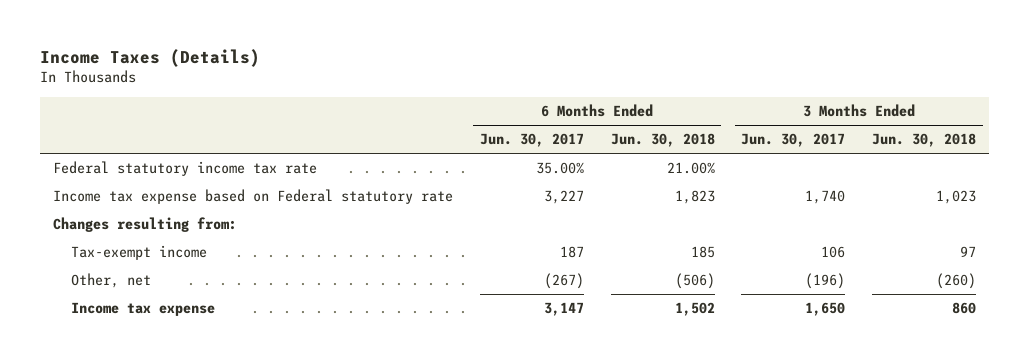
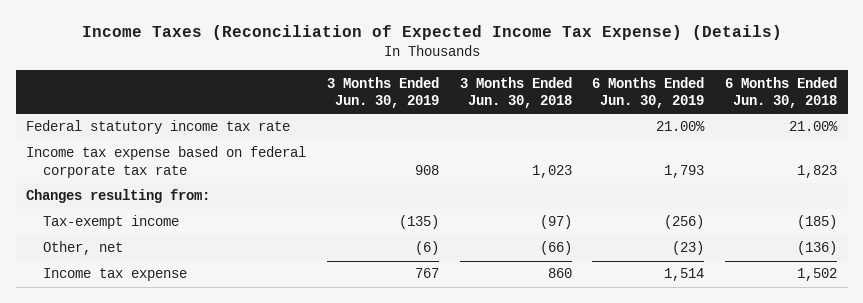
[40,48,261,67] Income Taxes (Details) -> [81,25,782,41] Income Taxes (Reconciliation of Expected Income Tax Expense) (Details)
[480,133,585,148] Jun. 30, 2017 -> none
[741,133,846,148] Jun. 30, 2017 -> none
none -> [326,76,439,109] 3 Months Ended Jun. 30, 2019
none -> [592,76,705,109] 6 Months Ended Jun. 30, 2019
[53,189,454,205] Income tax expense based on Federal statutory rate -> [26,146,307,178] Income tax expense based on federal corporate tax rate
[690,246,715,259] 185 -> [797,215,838,230] (185)
[959,246,976,258] 97 -> [539,215,572,230] (97)
[674,273,715,290] (506) -> [797,241,838,256] (136)
[935,273,976,290] (260) -> [539,241,572,256] (66)

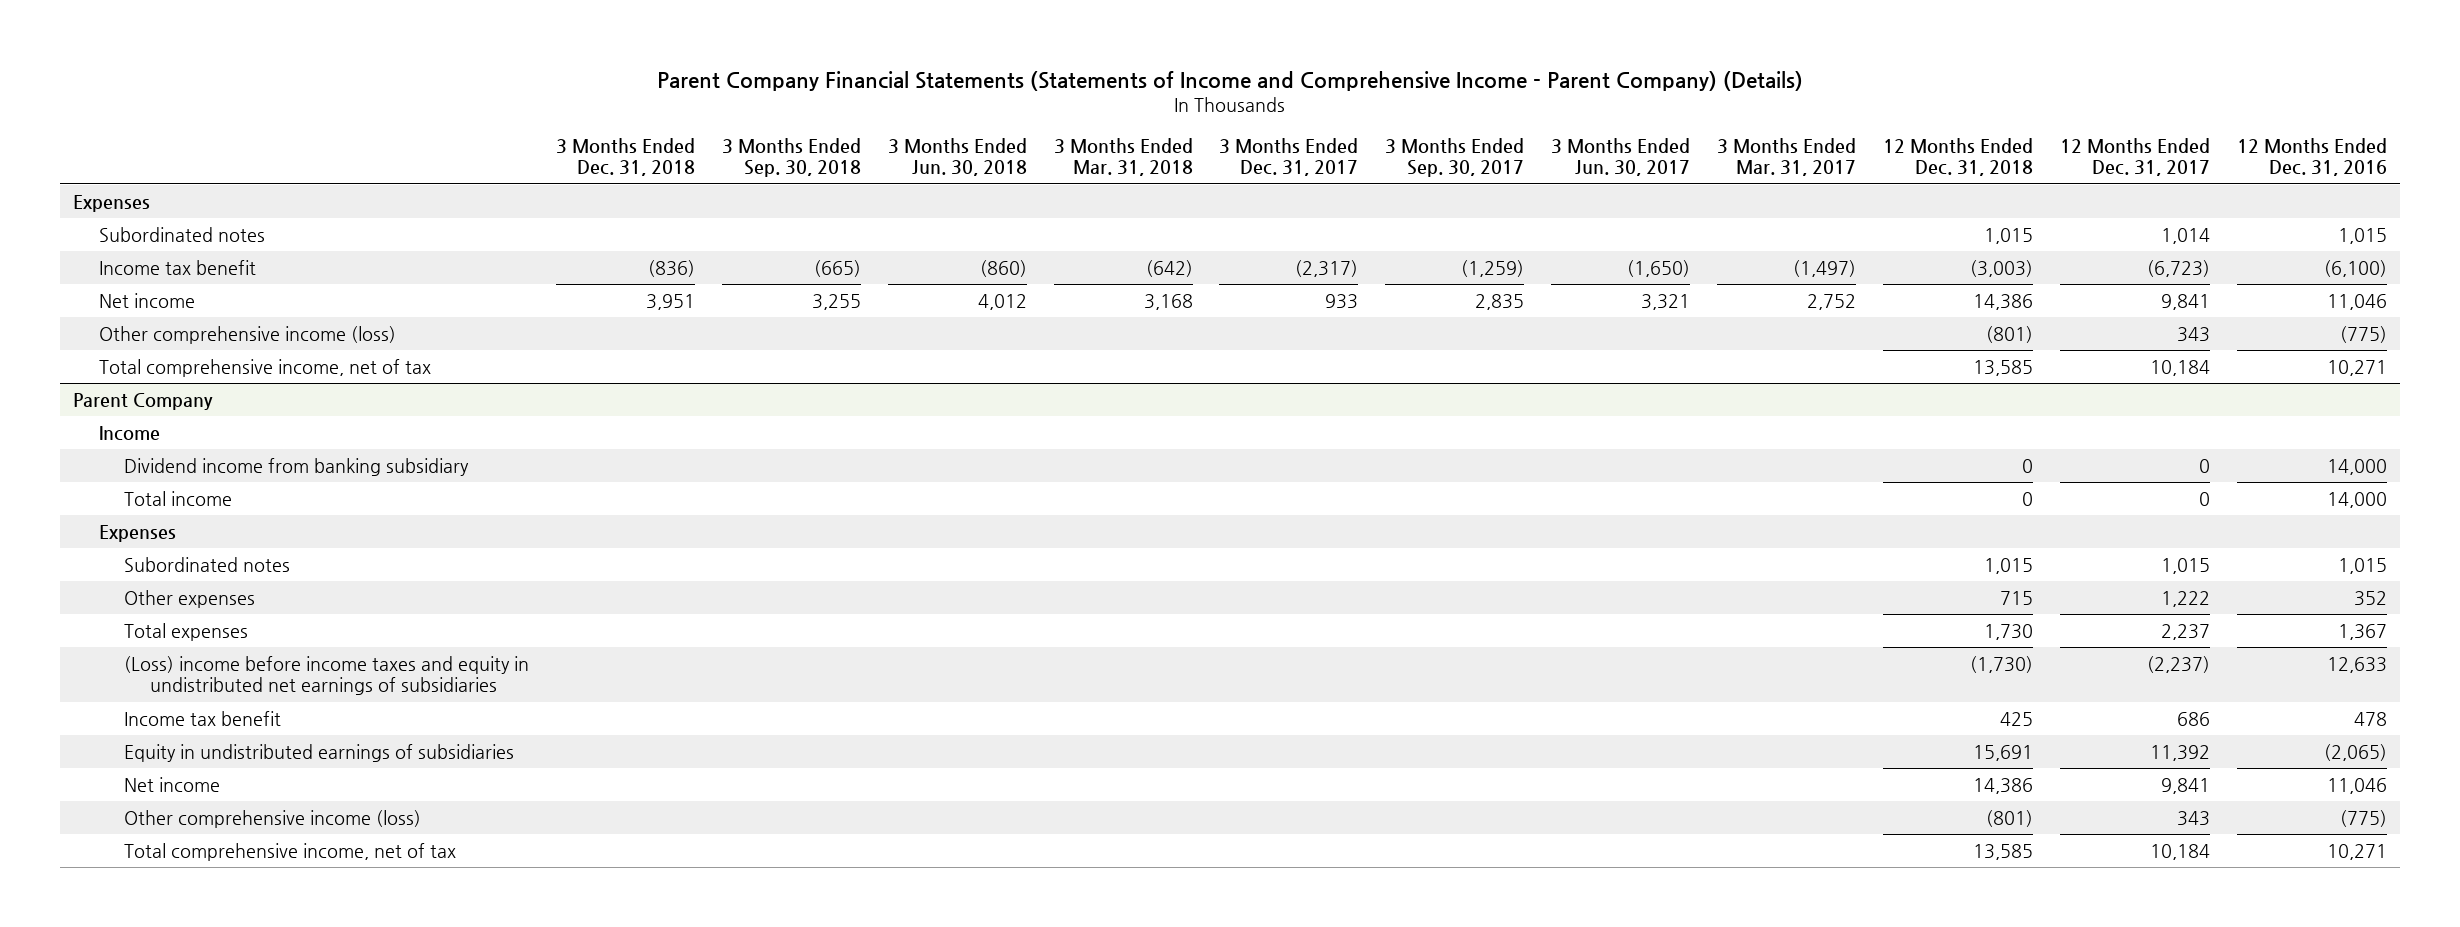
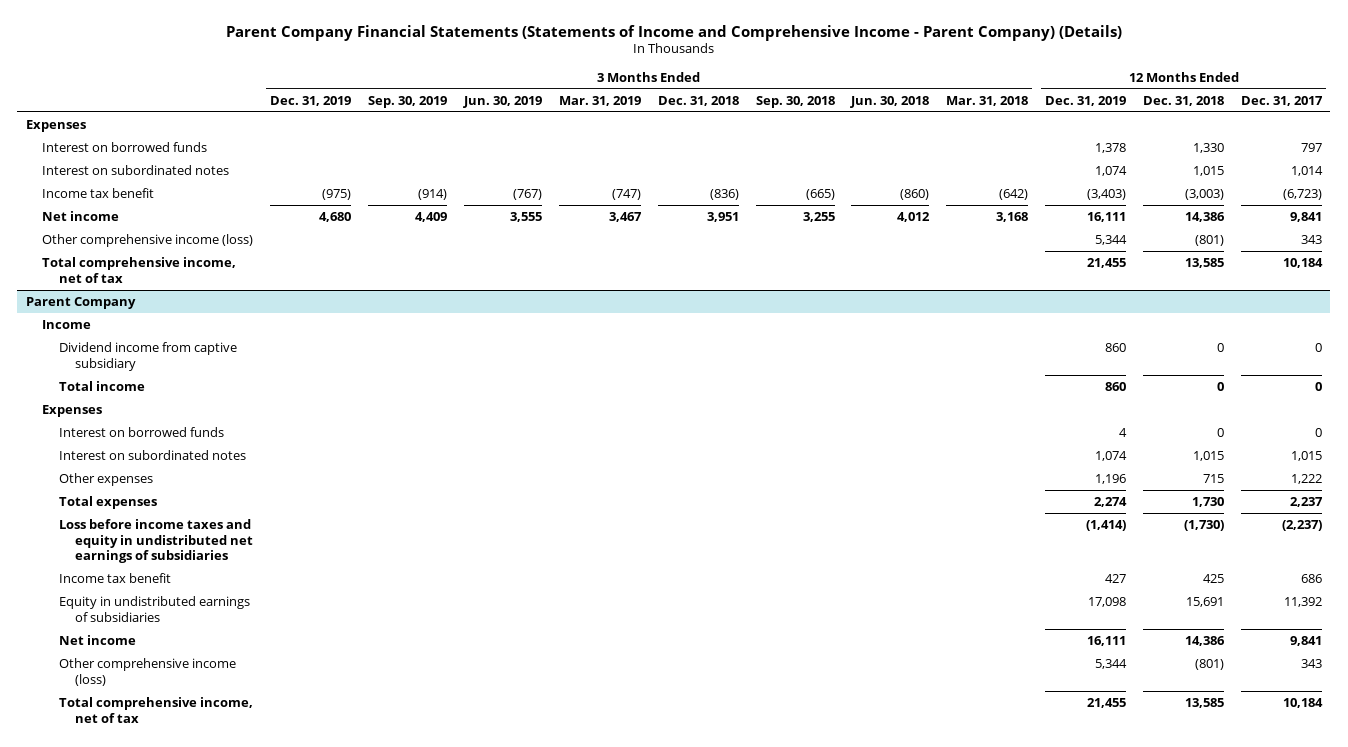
[1219,137,1359,177] 3 Months Ended Dec. 31, 2017 -> none
[1385,137,1525,178] 3 Months Ended Sep. 30, 2017 -> none
[1551,137,1691,177] 3 Months Ended Jun. 30, 2017 -> none
[1716,137,1856,177] 3 Months Ended Mar. 31, 2017 -> none
[2236,137,2387,177] 12 Months Ended Dec. 31, 2016 -> none
none -> [270,95,352,106] Dec. 31, 2019
none -> [368,95,448,108] Sep. 30, 2019
none -> [462,95,542,108] Jun. 30, 2019
none -> [558,95,641,106] Mar. 31, 2019
none -> [1045,95,1127,106] Dec. 31, 2019
none -> [42,141,208,152] Interest on borrowed funds
[98,226,265,242] Subordinated notes -> [42,164,230,175] Interest on subordinated notes
[124,457,470,476] Dividend income from banking subsidiary -> [58,341,237,371] Dividend income from captive subsidiary
none -> [58,426,224,437] Interest on borrowed funds
[124,556,291,572] Subordinated notes -> [58,449,246,460] Interest on subordinated notes
[124,655,530,696] (Loss) income before income taxes and equity in undistributed net earnings of subsidiaries -> [58,518,254,564] Loss before income taxes and equity in undistributed net earnings of subsidiaries

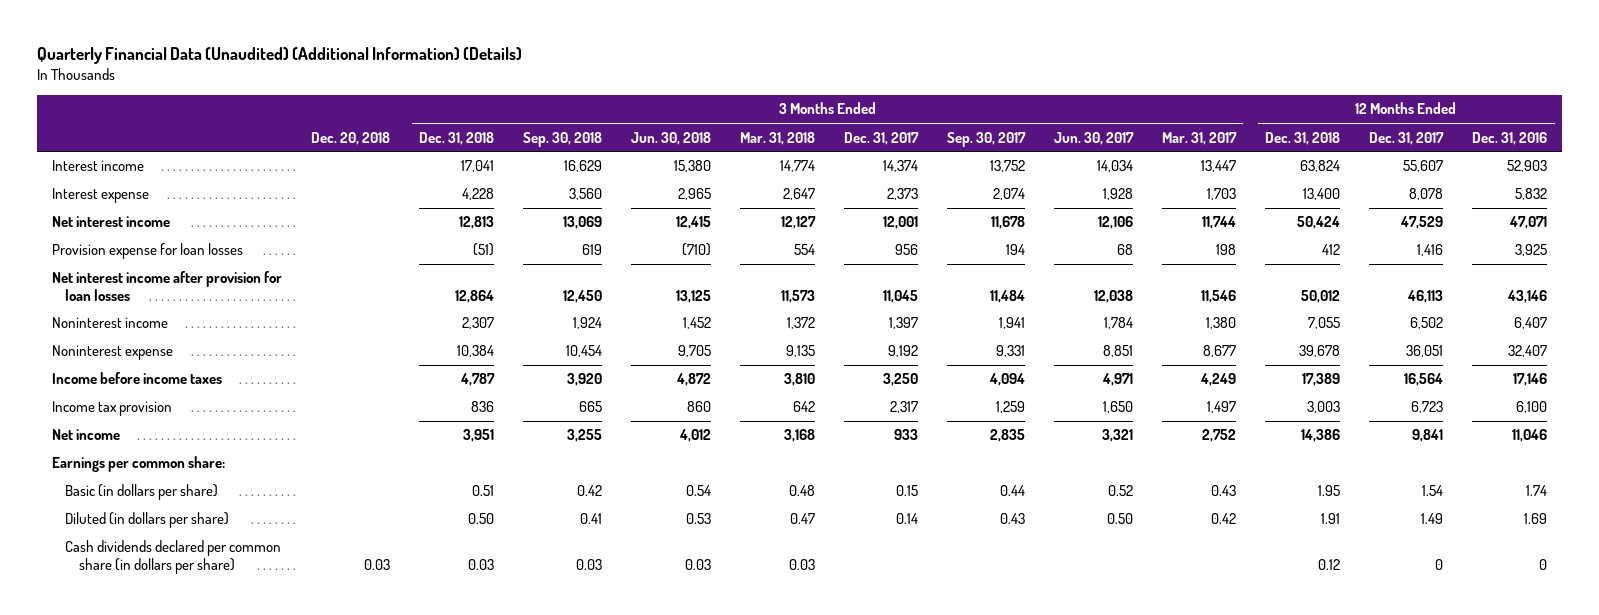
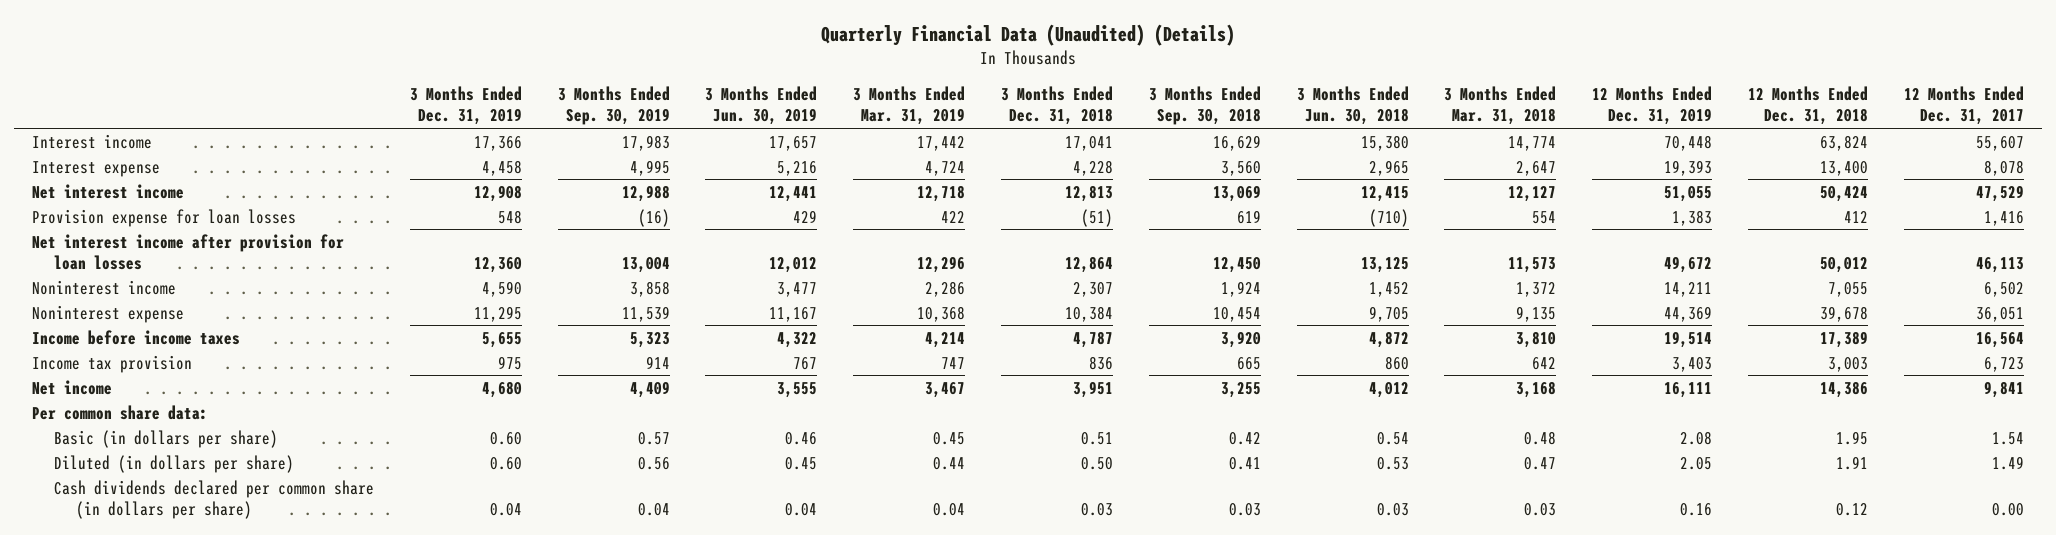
[37,47,523,65] Quarterly Financial Data (Unaudited) (Additional Information) (Details) -> [820,24,1235,47] Quarterly Financial Data (Unaudited) (Details)
[310,131,390,145] Dec. 20, 2018 -> none
[844,131,920,145] Dec. 31, 2017 -> none
[947,131,1027,147] Sep. 30, 2017 -> none
[1054,131,1135,145] Jun. 30, 2017 -> none
[1162,131,1238,145] Mar. 31, 2017 -> none
[1472,131,1548,145] Dec. 31, 2016 -> none
none -> [409,86,522,126] 3 Months Ended Dec. 31, 2019
none -> [557,86,670,126] 3 Months Ended Sep. 30, 2019
none -> [705,86,818,126] 3 Months Ended Jun. 30, 2019
none -> [853,86,966,126] 3 Months Ended Mar. 31, 2019
none -> [1592,86,1713,126] 12 Months Ended Dec. 31, 2019
[51,456,225,473] Earnings per common share: -> [32,404,209,420] Per common share data:
[1435,558,1444,570] 0 -> [1991,502,2024,516] 0.00

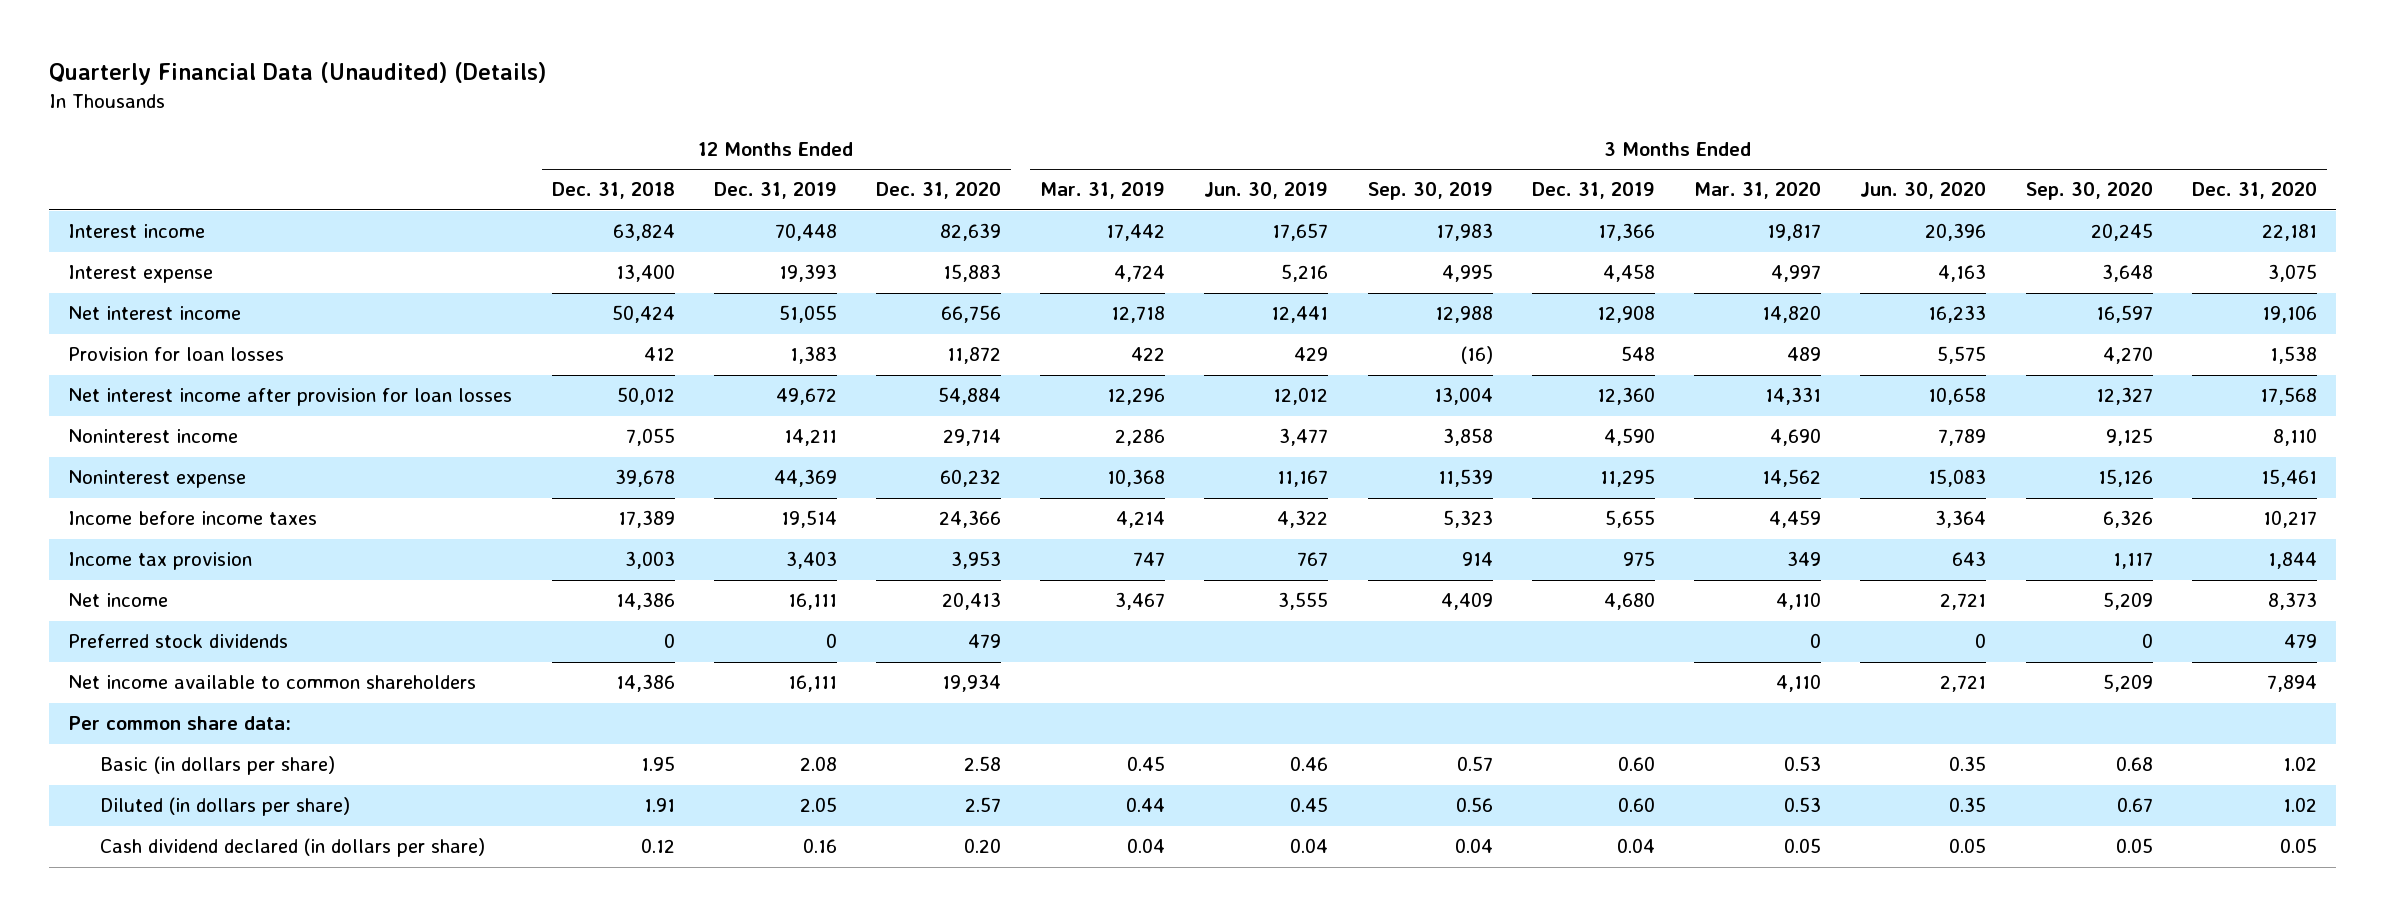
[1000,86,1113,126] 3 Months Ended Dec. 31, 2018 -> none
[1148,86,1261,126] 3 Months Ended Sep. 30, 2018 -> none
[1296,86,1409,126] 3 Months Ended Jun. 30, 2018 -> none
[1444,86,1557,126] 3 Months Ended Mar. 31, 2018 -> none
[1903,86,2024,126] 12 Months Ended Dec. 31, 2017 -> none
none -> [875,182,1001,200] Dec. 31, 2020
none -> [1694,182,1822,200] Mar. 31, 2020
none -> [1860,182,1987,200] Jun. 30, 2020
none -> [2025,182,2153,201] Sep. 30, 2020
none -> [2191,182,2317,200] Dec. 31, 2020
[32,208,297,227] Provision expense for loan losses -> [68,347,285,362] Provision for loan losses
none -> [68,634,289,649] Preferred stock dividends
none -> [68,675,477,690] Net income available to common shareholders
[53,479,374,519] Cash dividends declared per common share (in dollars per share) -> [99,838,485,858] Cash dividend declared (in dollars per share)

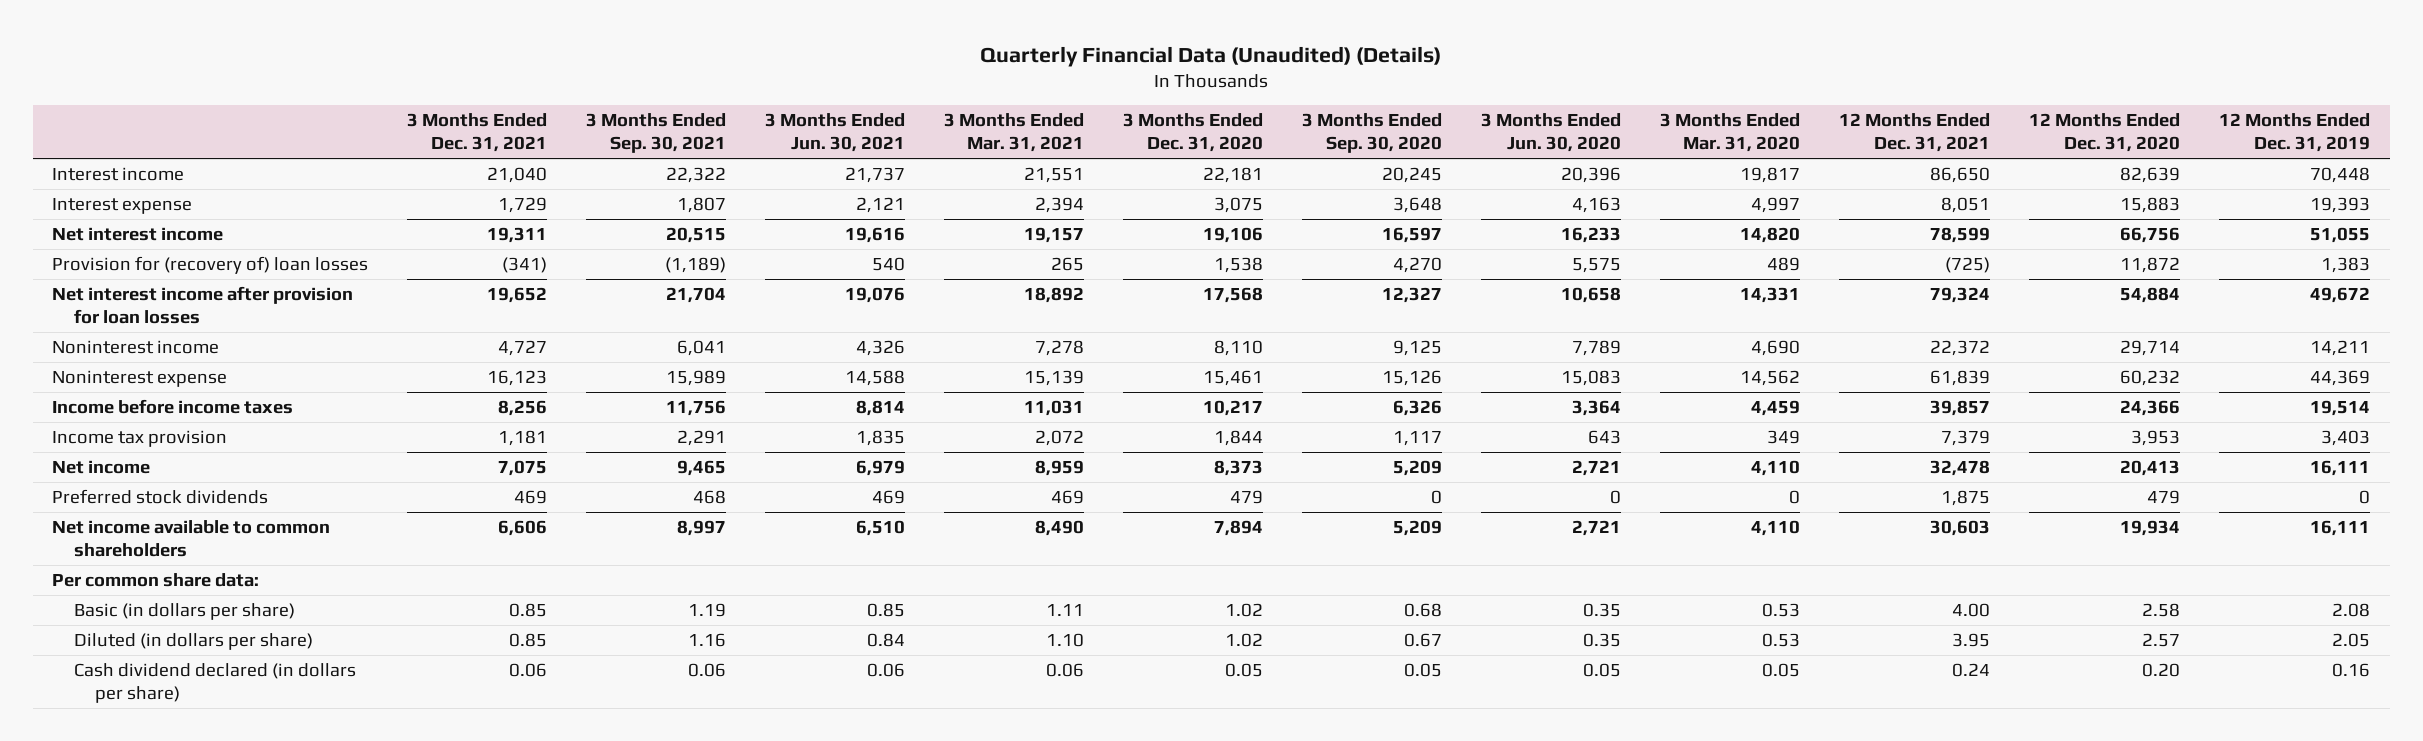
[551,182,675,200] Dec. 31, 2018 -> none
[1040,182,1166,200] Mar. 31, 2019 -> none
[1204,182,1329,200] Jun. 30, 2019 -> none
[1367,182,1493,201] Sep. 30, 2019 -> none
[1531,182,1655,200] Dec. 31, 2019 -> none
none -> [407,113,548,152] 3 Months Ended Dec. 31, 2021
none -> [586,113,727,153] 3 Months Ended Sep. 30, 2021
none -> [765,113,906,152] 3 Months Ended Jun. 30, 2021
none -> [944,113,1085,152] 3 Months Ended Mar. 31, 2021
none -> [1839,113,1991,152] 12 Months Ended Dec. 31, 2021
[68,347,285,362] Provision for loan losses -> [52,256,369,275] Provision for (recovery of) loan losses

